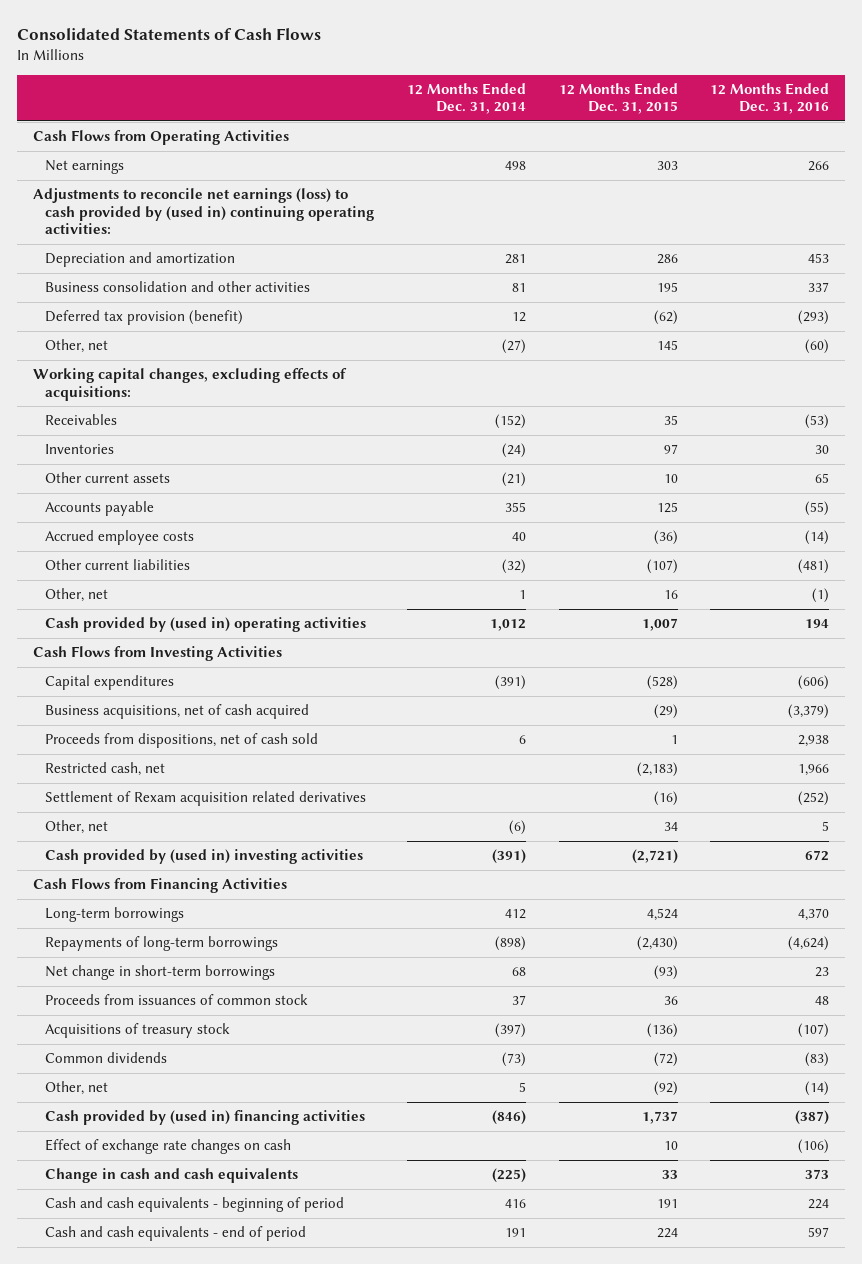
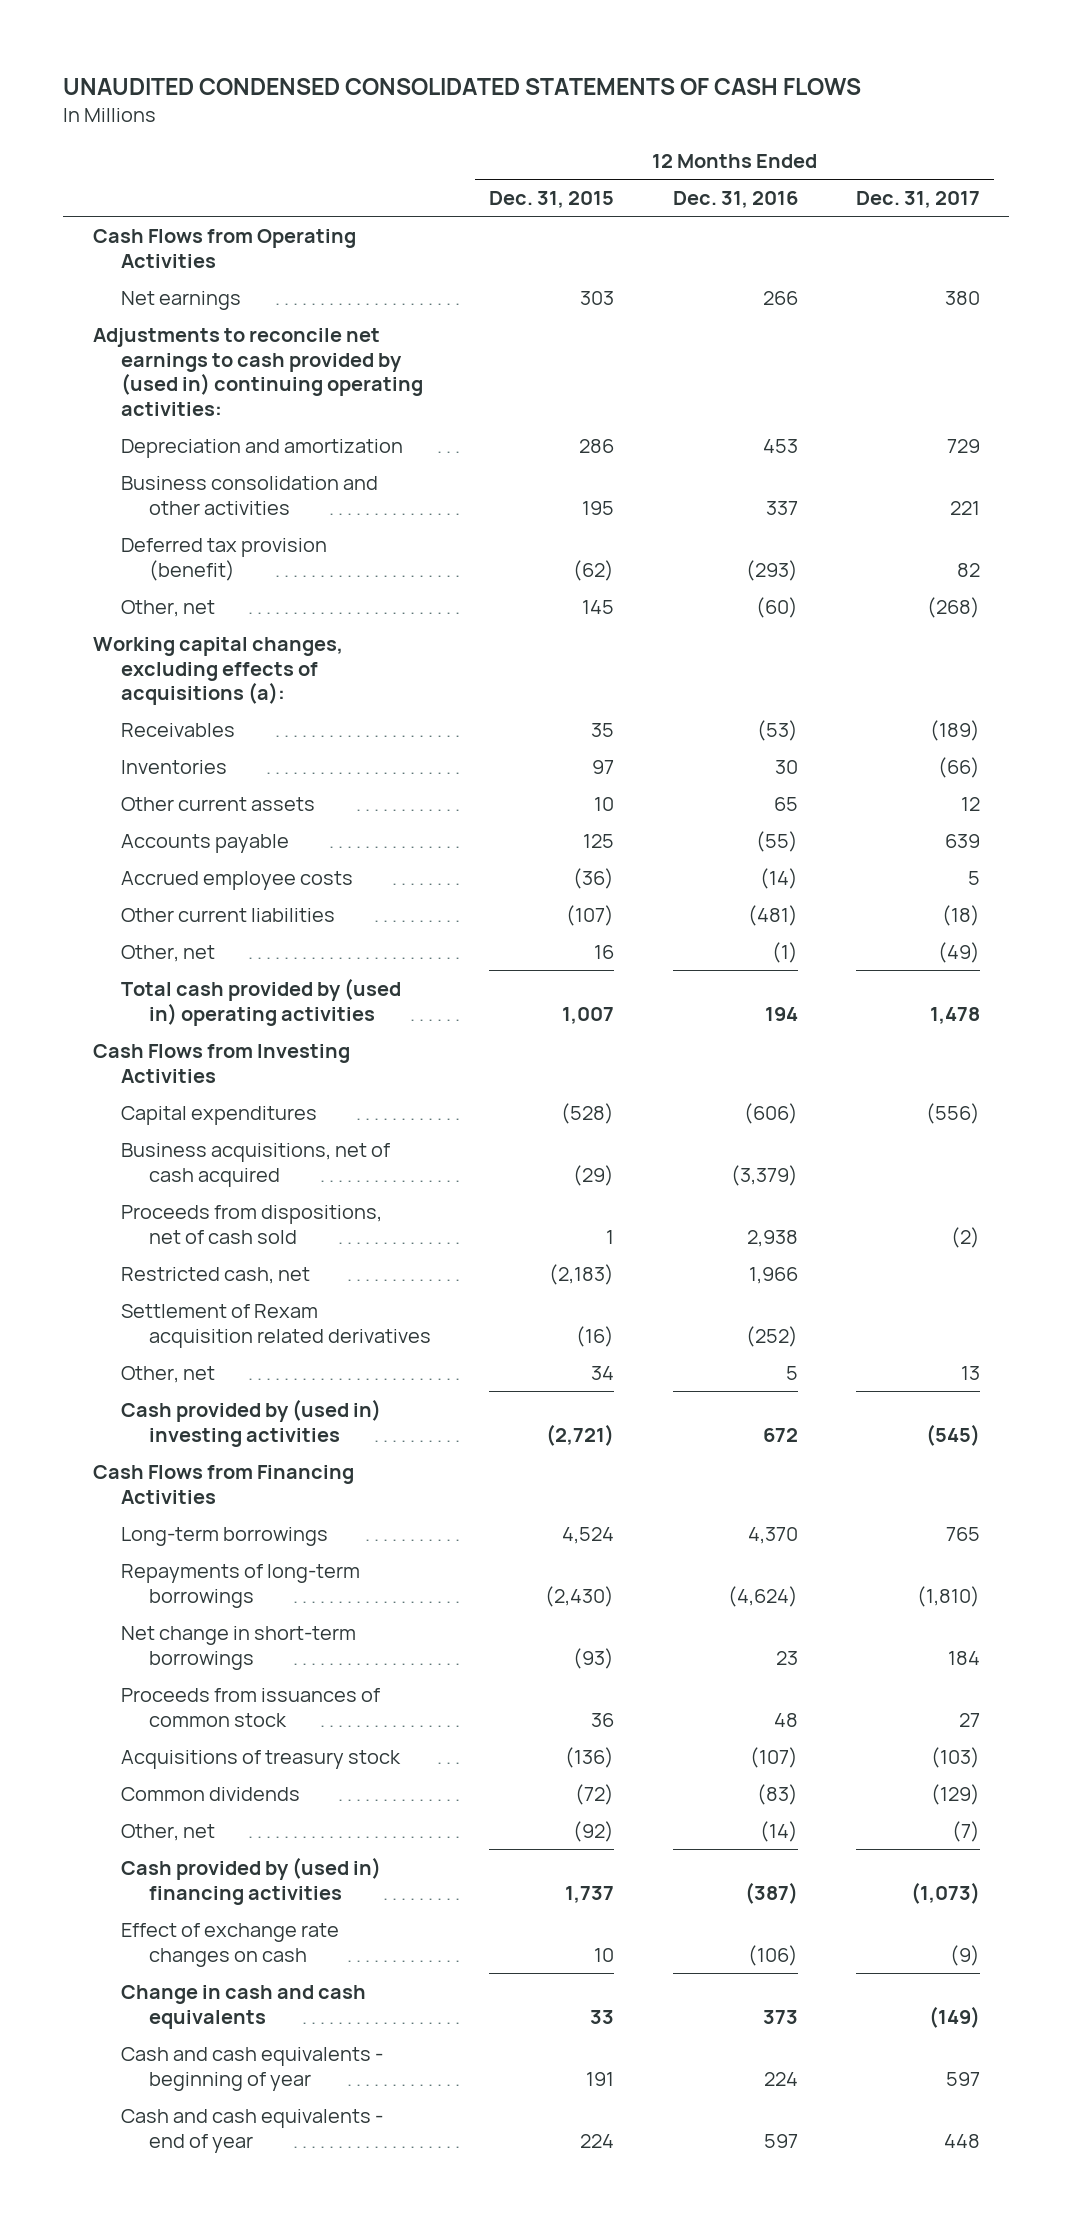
[16,27,321,40] Consolidated Statements of Cash Flows -> [63,77,862,95] UNAUDITED CONDENSED CONSOLIDATED STATEMENTS OF CASH FLOWS
[406,82,526,115] 12 Months Ended Dec. 31, 2014 -> none
none -> [855,191,980,209] Dec. 31, 2017
[33,188,375,234] Adjustments to reconcile net earnings (loss) to cash provided by (used in) continuing operating activities: -> [92,327,423,416] Adjustments to reconcile net earnings to cash provided by (used in) continuing operating activities:
[33,368,348,401] Working capital changes, excluding effects of acquisitions: -> [92,636,343,706] Working capital changes, excluding effects of acquisitions (a):
[45,617,367,633] Cash provided by (used in) operating activities -> [120,977,401,1026] Total cash provided by (used in) operating activities
[45,1197,345,1213] Cash and cash equivalents - beginning of period -> [120,2046,383,2091] Cash and cash equivalents - beginning of year
[45,1226,307,1242] Cash and cash equivalents - end of period -> [120,2108,383,2153] Cash and cash equivalents - end of year

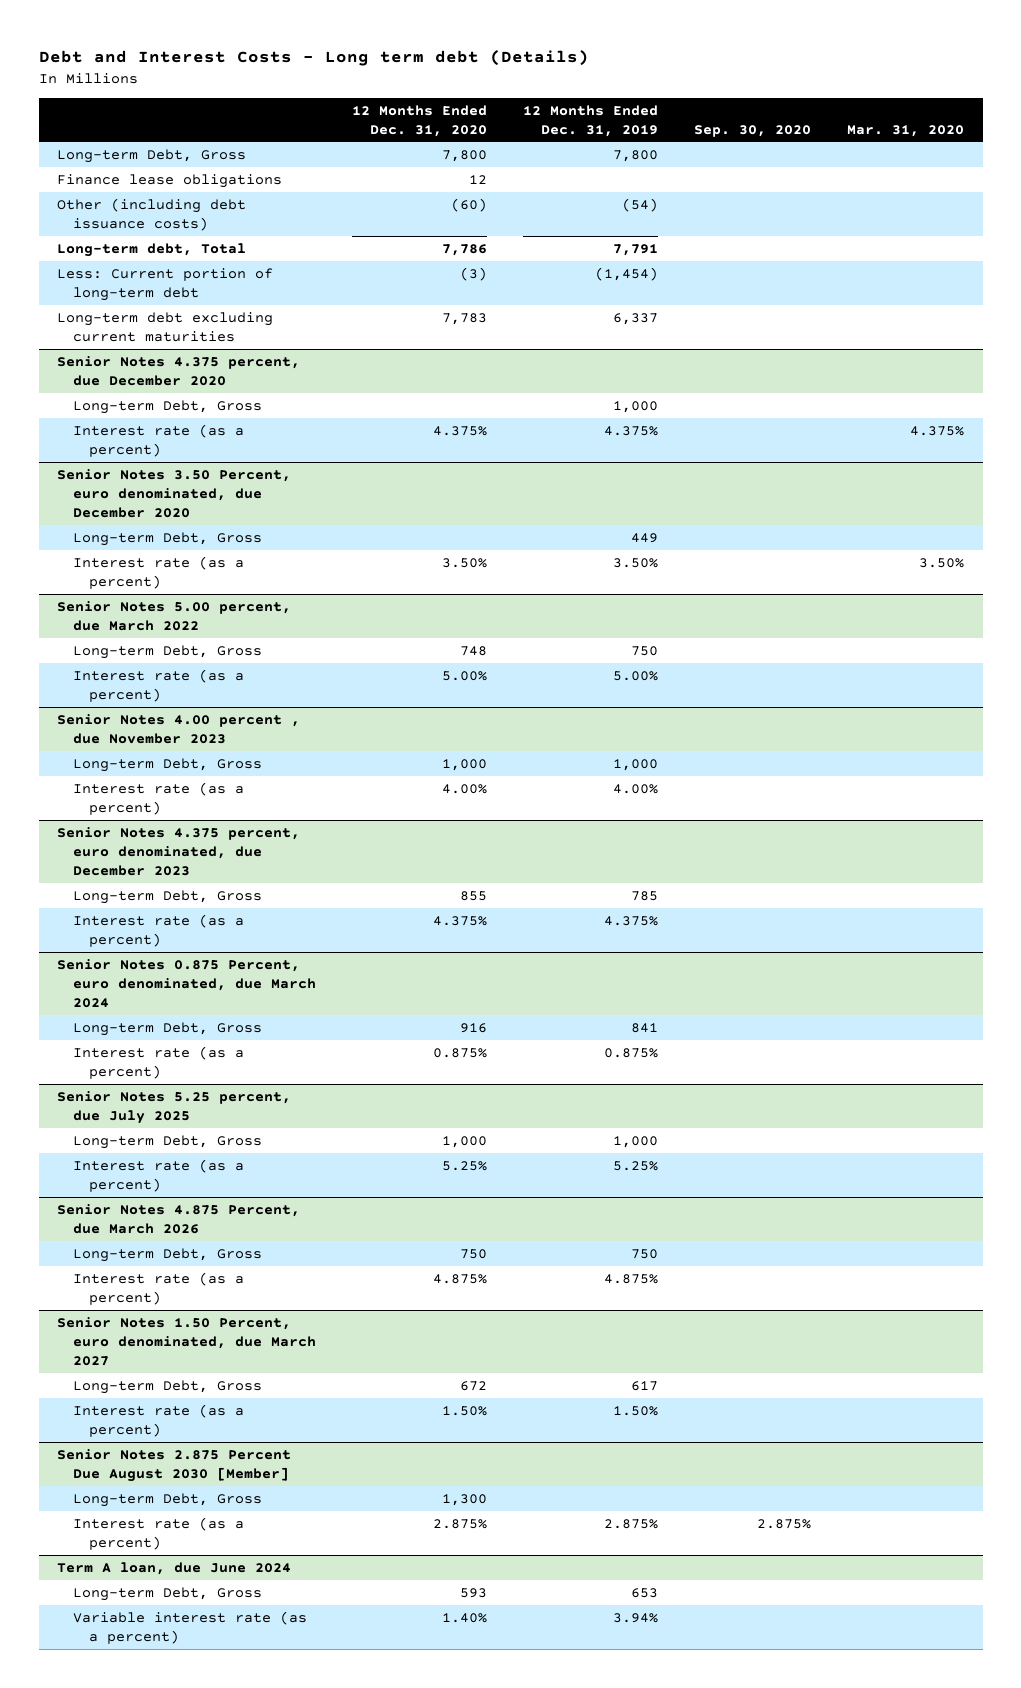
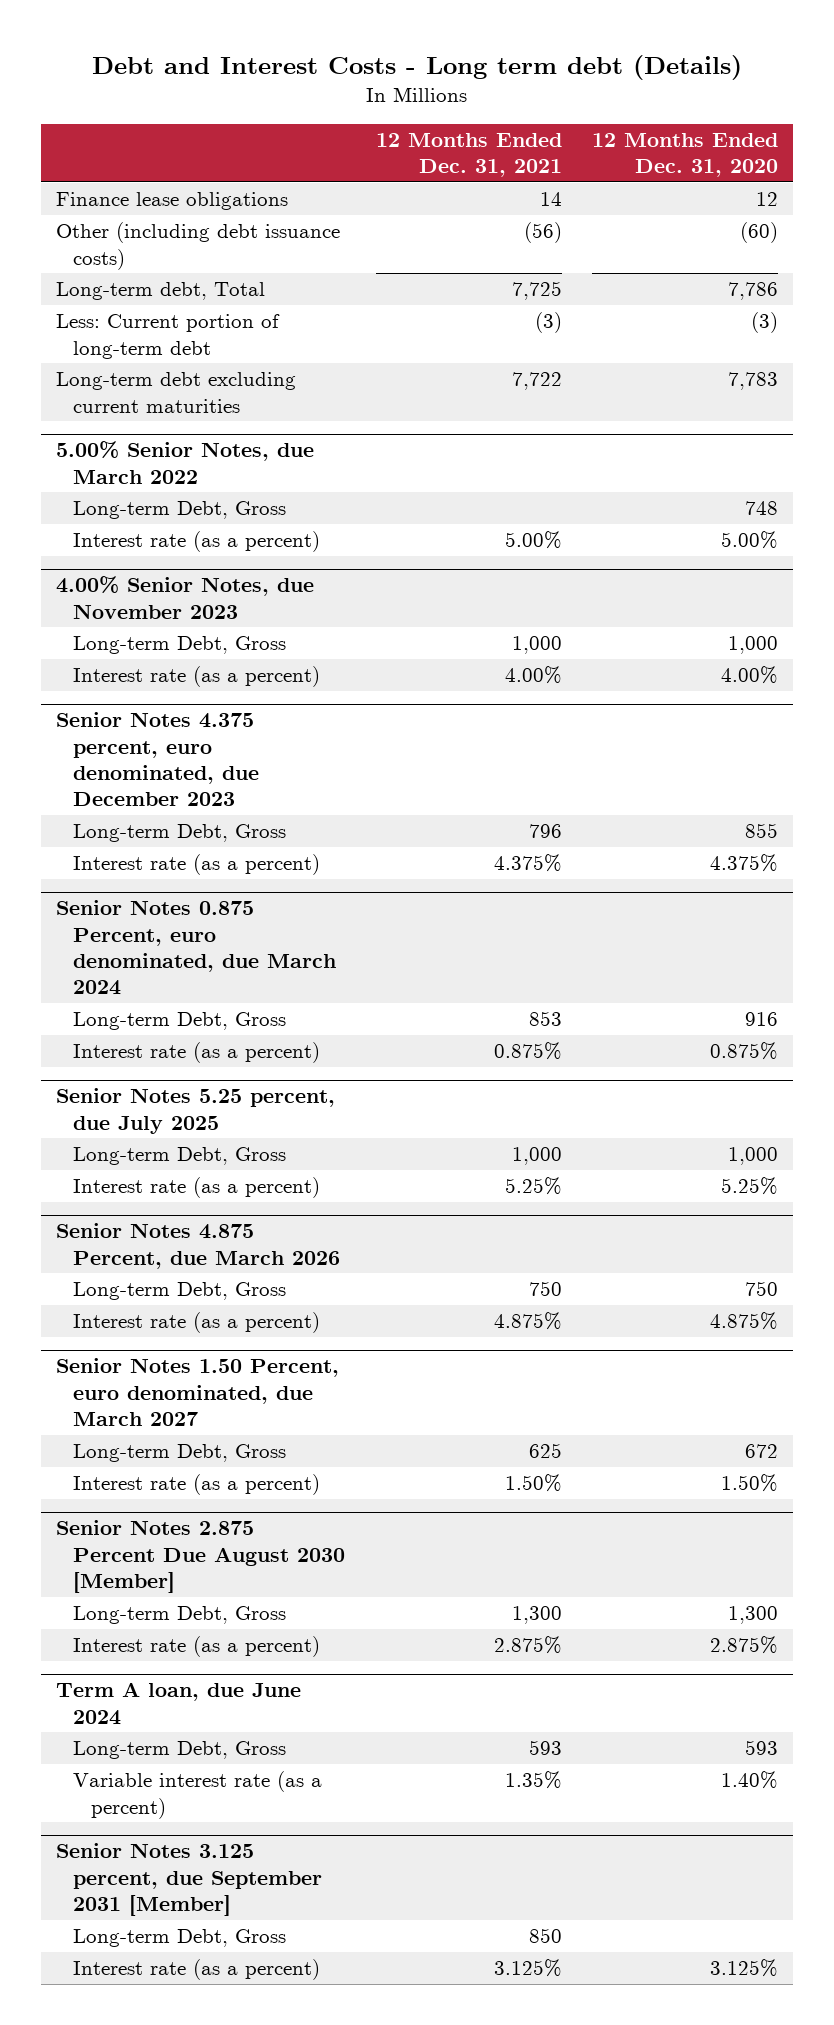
[523,104,659,137] 12 Months Ended Dec. 31, 2019 -> none
[694,124,812,137] Sep. 30, 2020 -> none
[847,124,965,137] Mar. 31, 2020 -> none
none -> [375,132,562,178] 12 Months Ended Dec. 31, 2021
[56,148,246,163] Long-term Debt, Gross -> none
[56,355,300,386] Senior Notes 4.375 percent, due December 2020 -> none
[72,399,262,414] Long-term Debt, Gross -> none
[72,423,244,457] Interest rate (as a percent) -> none
[56,468,291,518] Senior Notes 3.50 Percent, euro denominated, due December 2020 -> none
[72,531,262,546] Long-term Debt, Gross -> none
[72,555,244,589] Interest rate (as a percent) -> none
[56,600,291,631] Senior Notes 5.00 percent, due March 2022 -> [55,441,314,484] 5.00% Senior Notes, due March 2022
[56,713,300,744] Senior Notes 4.00 percent , due November 2023 -> [55,576,314,619] 4.00% Senior Notes, due November 2023
none -> [55,1843,323,1916] Senior Notes 3.125 percent, due September 2031 [Member]
none -> [73,1929,287,1948] Long-term Debt, Gross
none -> [73,1959,321,1981] Interest rate (as a percent)

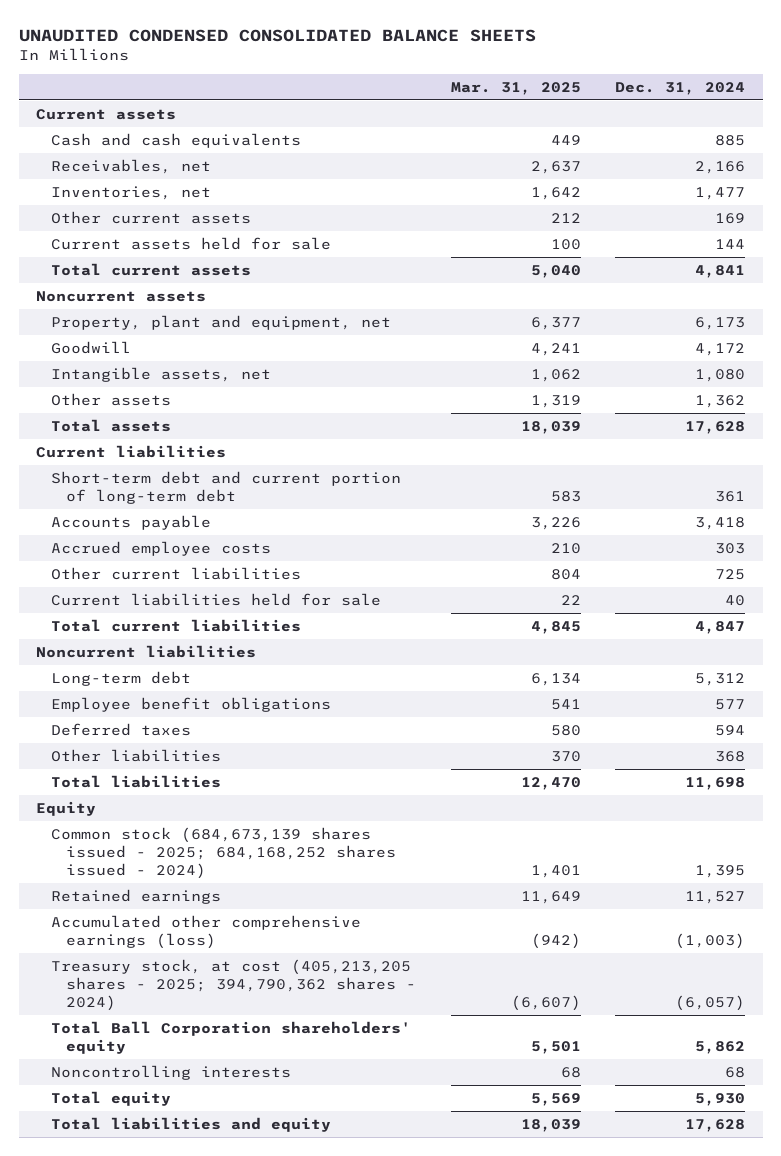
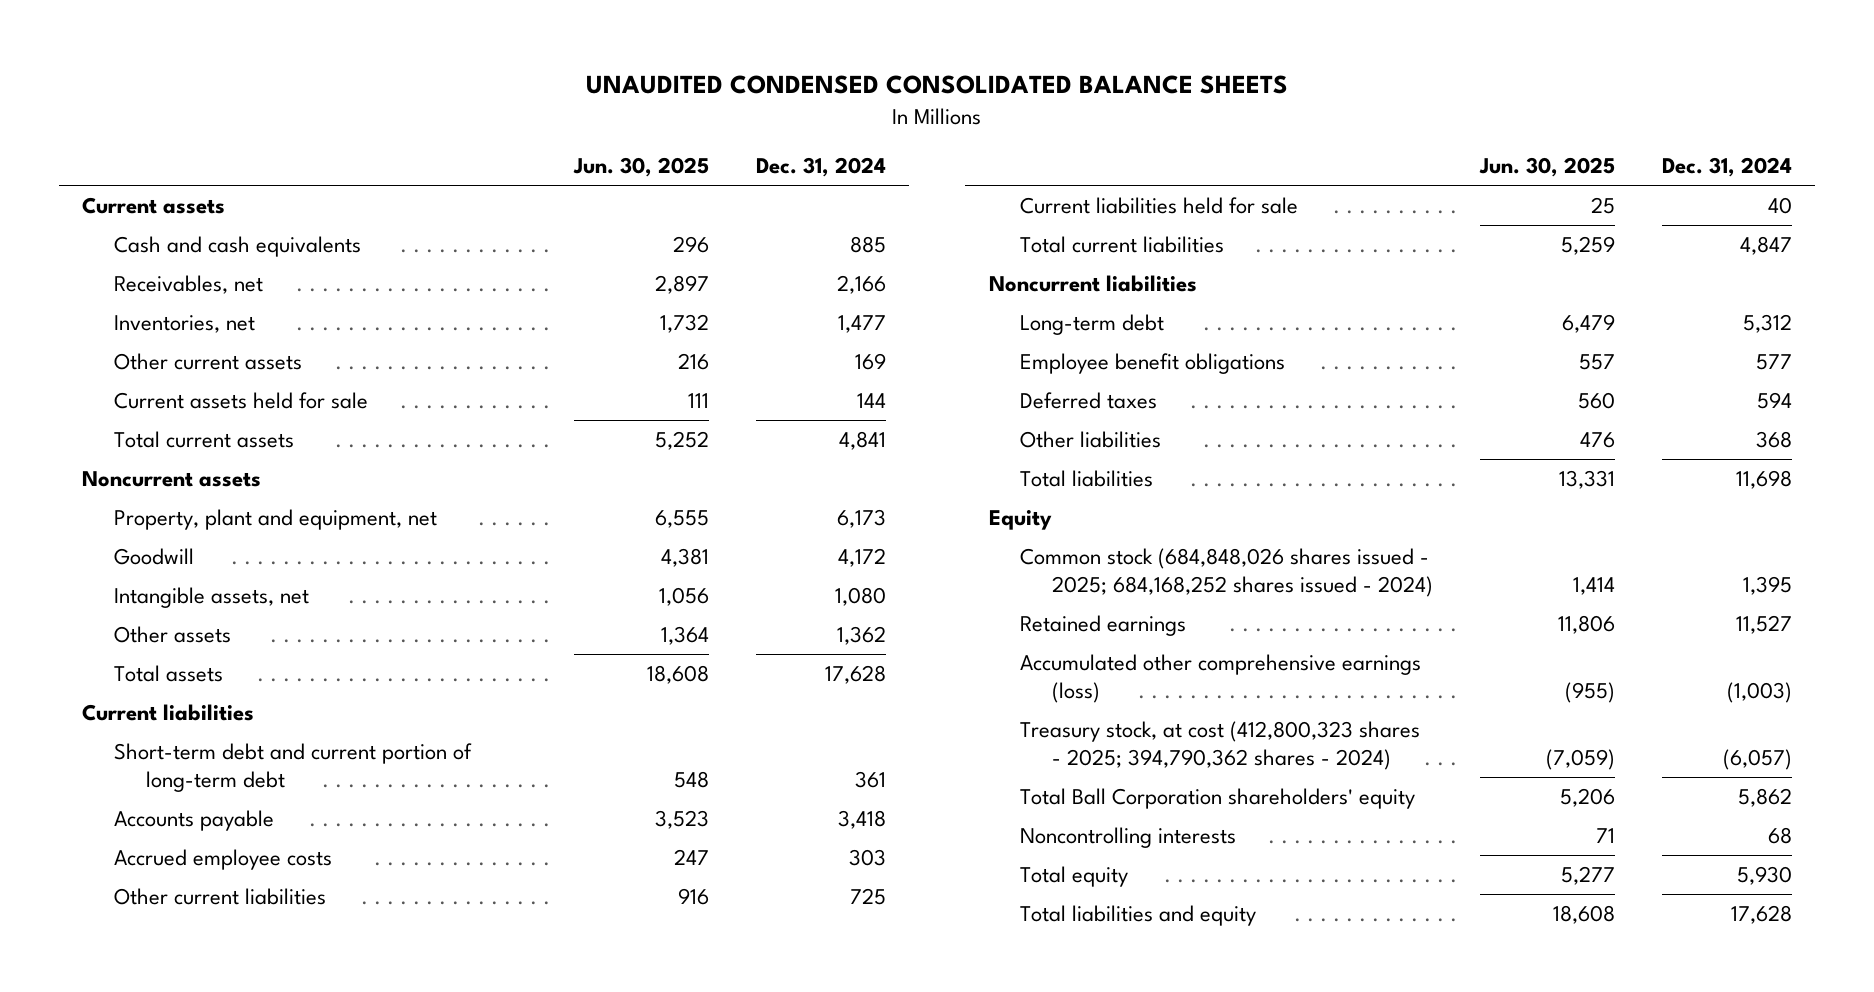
[450,81,581,95] Mar. 31, 2025 -> none
none -> [572,157,709,178] Jun. 30, 2025
[51,827,397,879] Common stock (684,673,139 shares issued - 2025; 684,168,252 shares issued - 2024) -> [1020,548,1434,597] Common stock (684,848,026 shares issued - 2025; 684,168,252 shares issued - 2024)
[51,959,417,1011] Treasury stock, at cost (405,213,205 shares - 2025; 394,790,362 shares - 2024) -> [1020,721,1421,770] Treasury stock, at cost (412,800,323 shares - 2025; 394,790,362 shares - 2024)

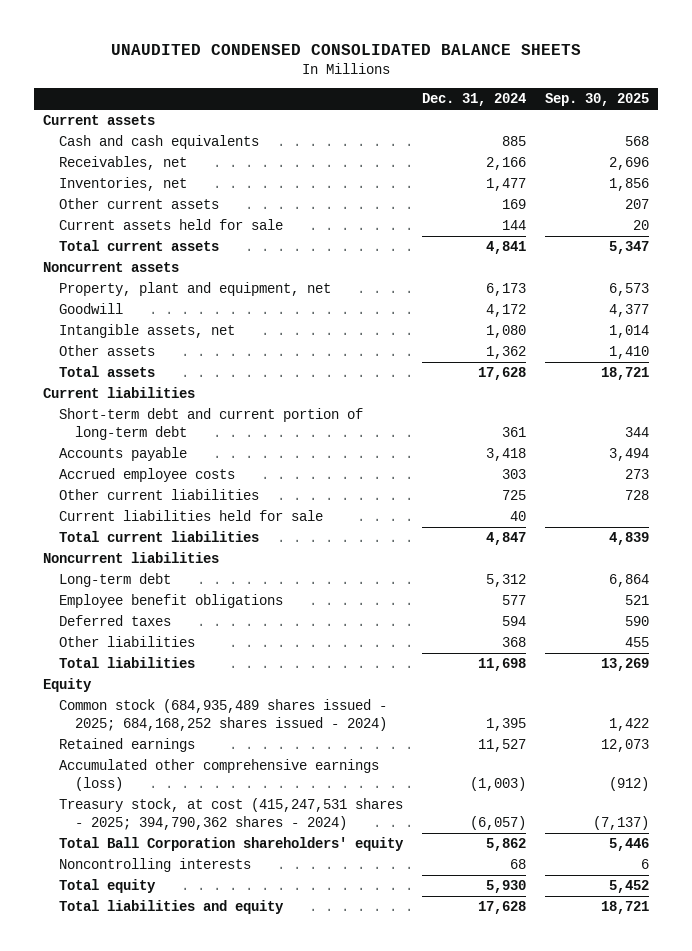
[572,157,709,178] Jun. 30, 2025 -> none
none -> [544,93,649,107] Sep. 30, 2025
[1020,548,1434,597] Common stock (684,848,026 shares issued - 2025; 684,168,252 shares issued - 2024) -> [59,699,388,732] Common stock (684,935,489 shares issued - 2025; 684,168,252 shares issued - 2024)
[1020,721,1421,770] Treasury stock, at cost (412,800,323 shares - 2025; 394,790,362 shares - 2024) -> [59,798,404,831] Treasury stock, at cost (415,247,531 shares - 2025; 394,790,362 shares - 2024)

